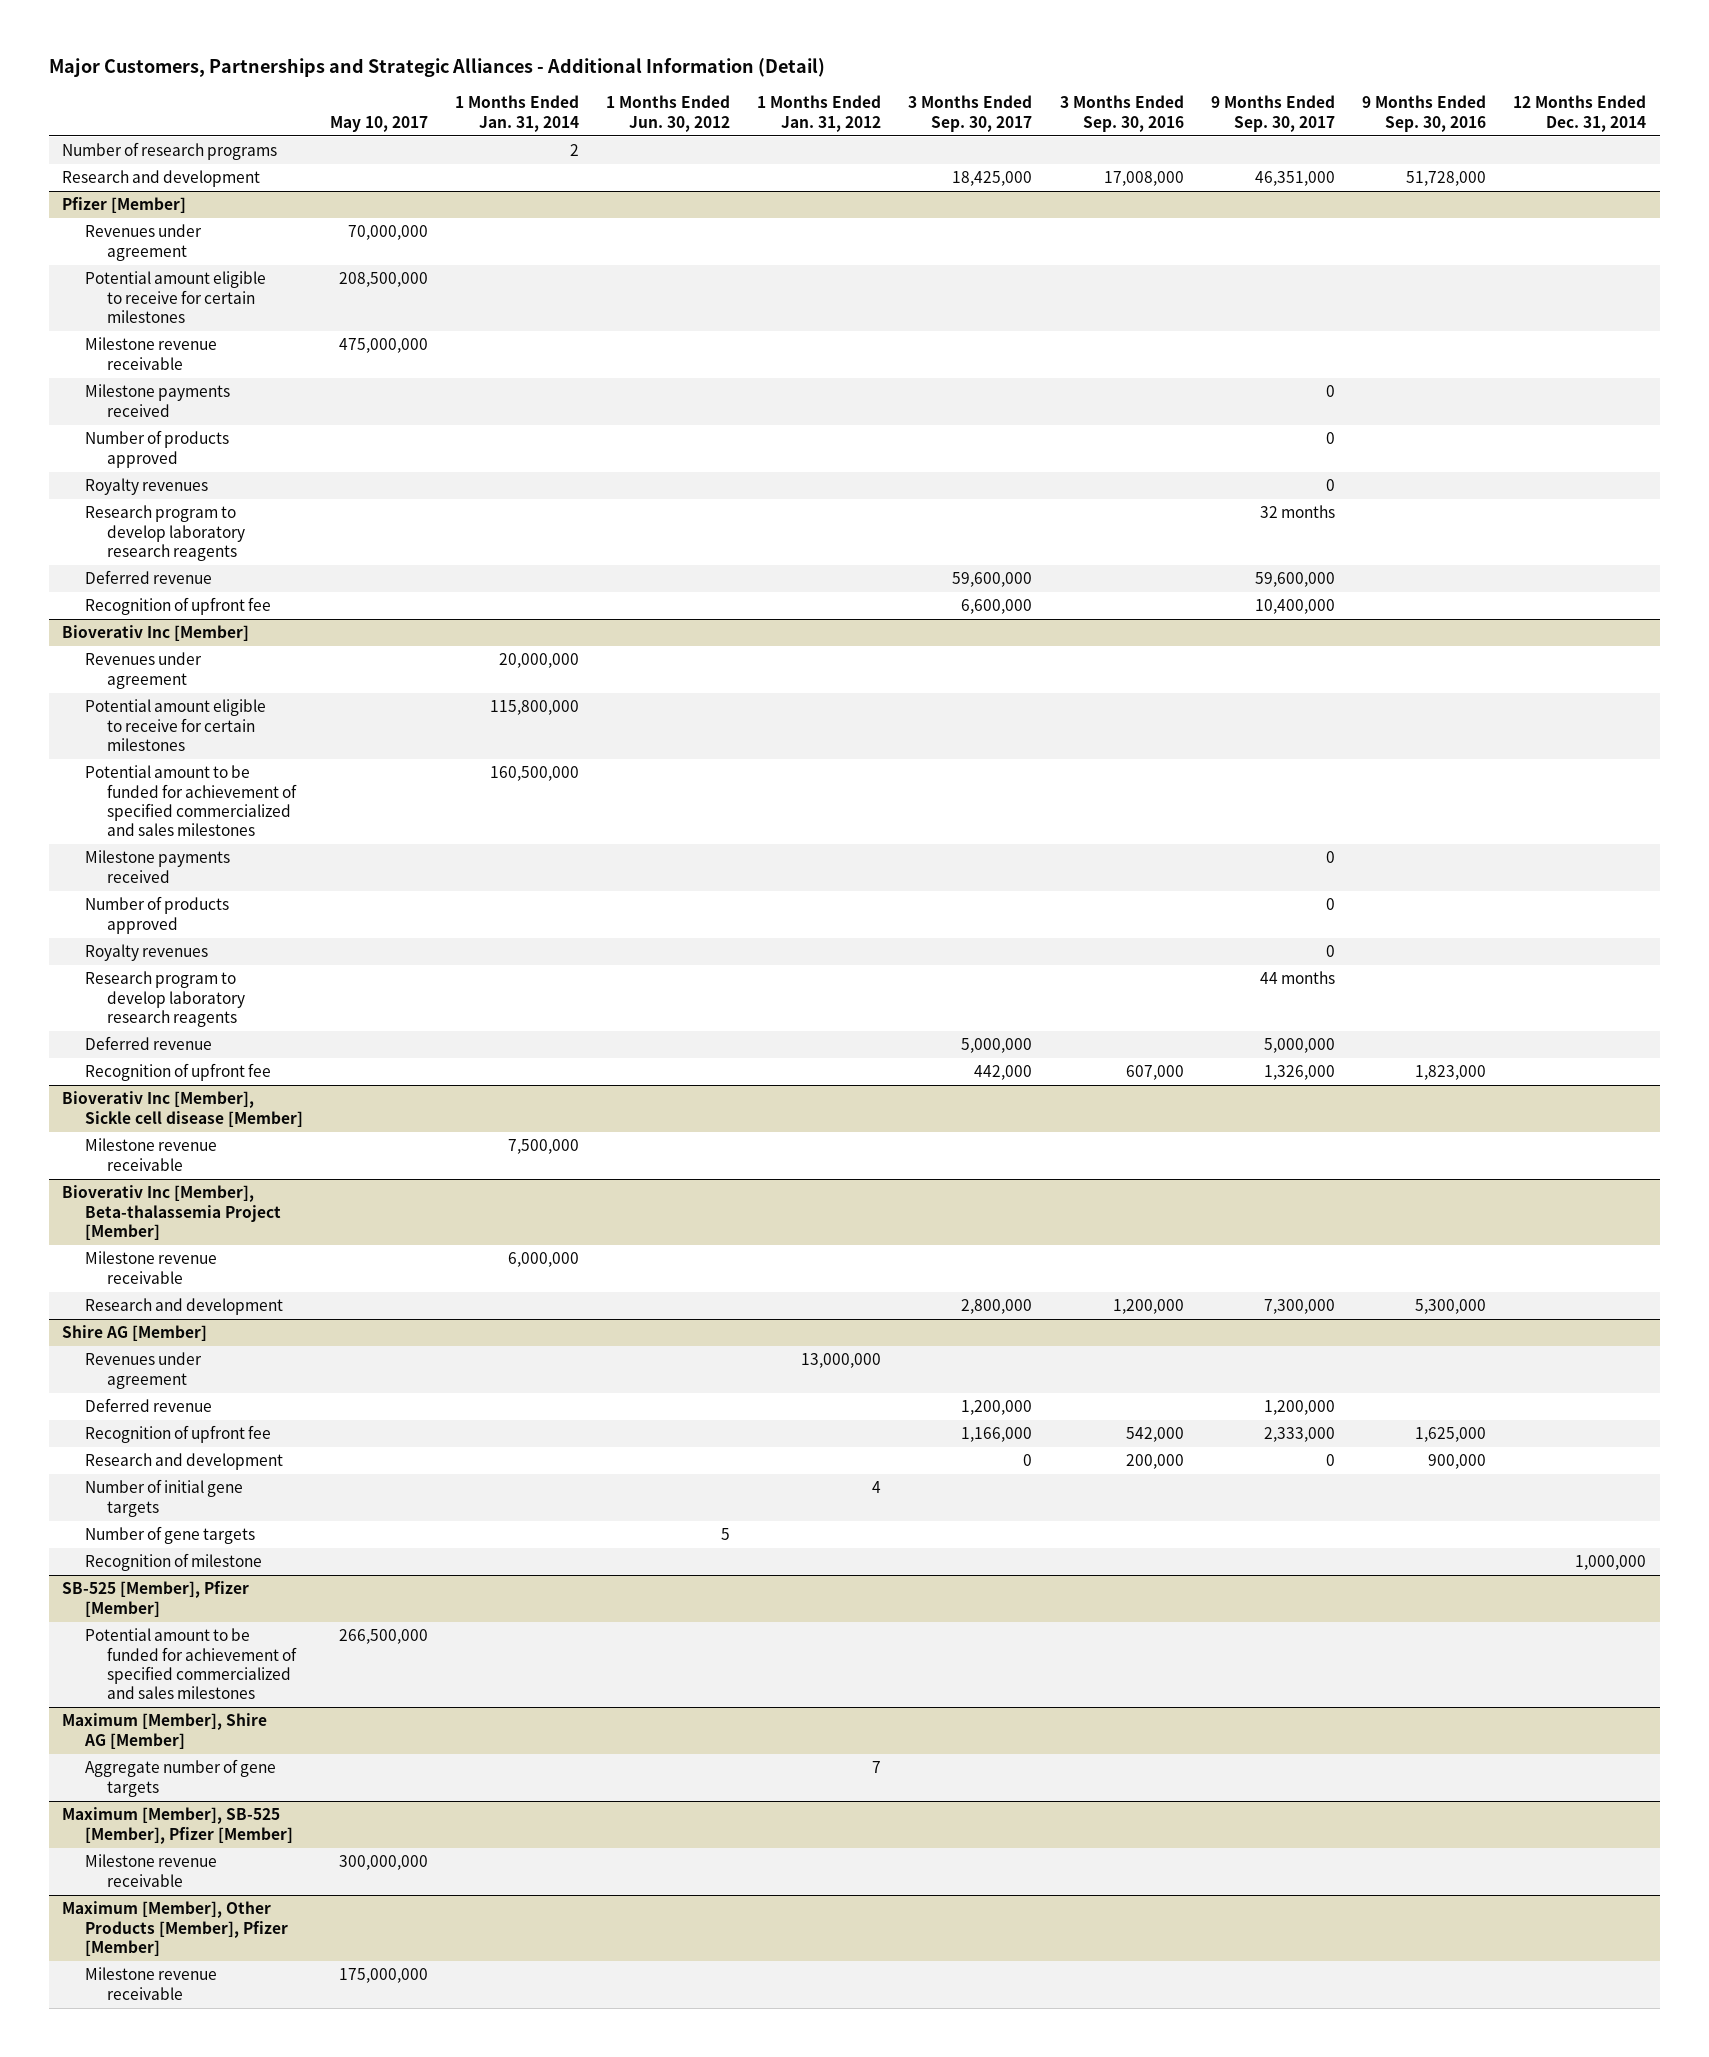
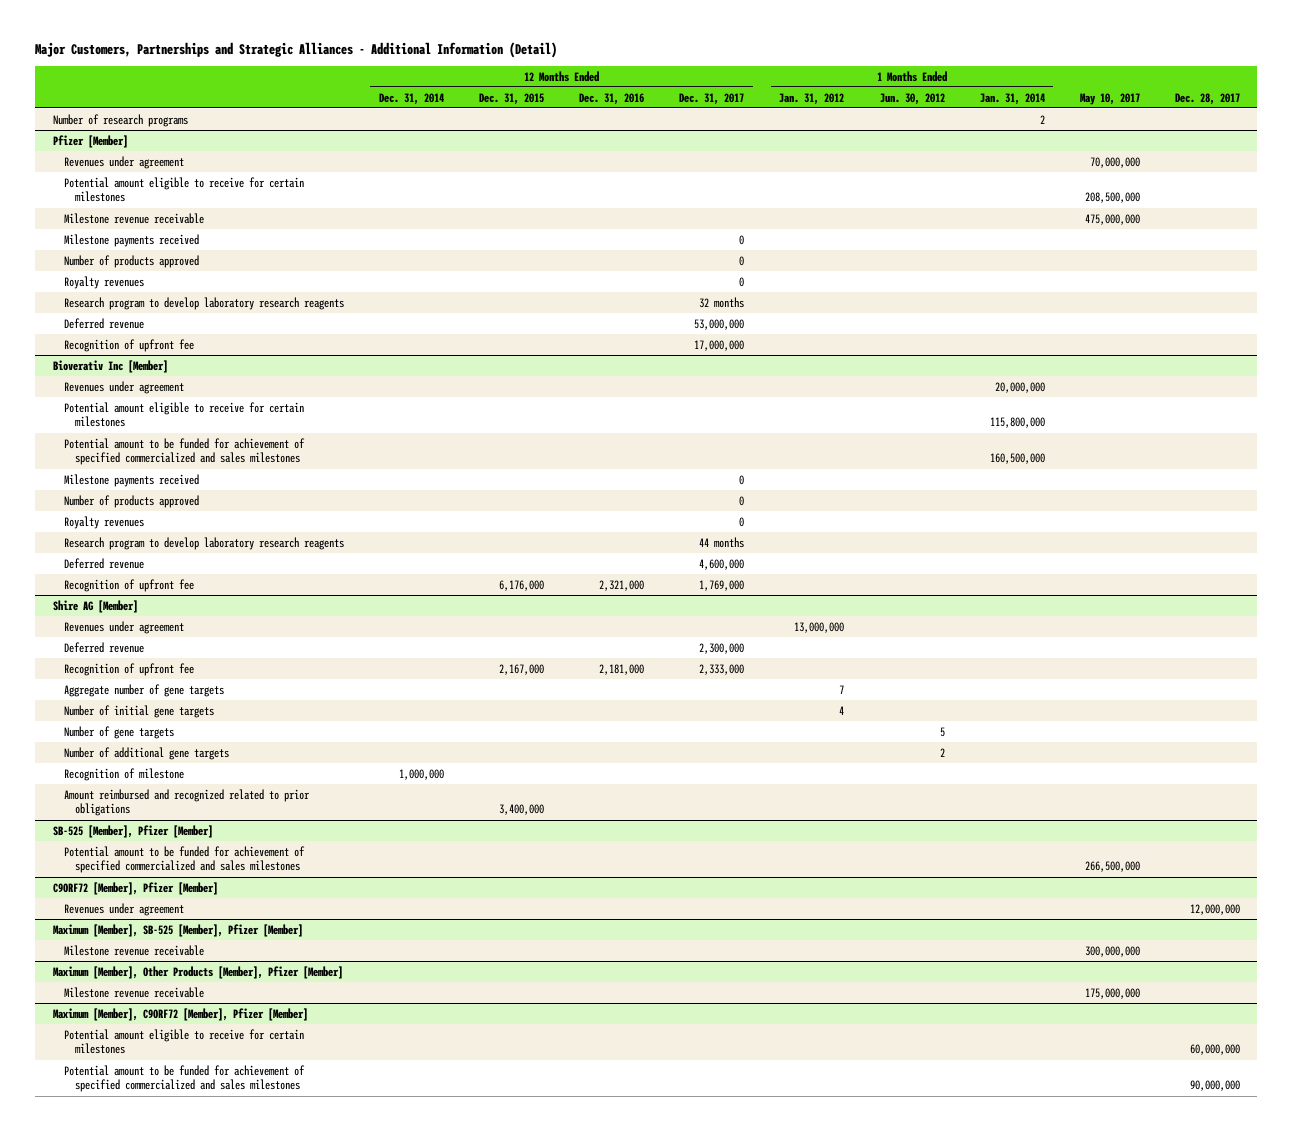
[908,95,1033,132] 3 Months Ended Sep. 30, 2017 -> none
[1059,95,1184,132] 3 Months Ended Sep. 30, 2016 -> none
[1210,95,1335,132] 9 Months Ended Sep. 30, 2017 -> none
[1361,95,1486,132] 9 Months Ended Sep. 30, 2016 -> none
none -> [479,92,545,105] Dec. 31, 2015
none -> [579,92,645,105] Dec. 31, 2016
none -> [679,92,745,105] Dec. 31, 2017
none -> [1174,92,1240,105] Dec. 28, 2017
[62,170,261,188] Research and development -> none
[62,1091,303,1127] Bioverativ Inc [Member], Sickle cell disease [Member] -> none
[84,1138,217,1171] Milestone revenue receivable -> none
[62,1185,281,1241] Bioverativ Inc [Member], Beta-thalassemia Project [Member] -> none
[84,1251,217,1284] Milestone revenue receivable -> none
[84,1298,283,1316] Research and development -> none
[84,1453,283,1471] Research and development -> none
none -> [64,683,225,697] Aggregate number of gene targets
none -> [64,746,230,760] Number of additional gene targets
none -> [64,788,311,817] Amount reimbursed and recognized related to prior obligations
[62,1713,268,1749] Maximum [Member], Shire AG [Member] -> none
[84,1759,276,1797] Aggregate number of gene targets -> none
none -> [52,881,218,895] C9ORF72 [Member], Pfizer [Member]
none -> [64,902,185,916] Revenues under agreement
none -> [52,1007,308,1021] Maximum [Member], C9ORF72 [Member], Pfizer [Member]
none -> [64,1028,305,1055] Potential amount eligible to receive for certain milestones
none -> [64,1064,306,1093] Potential amount to be funded for achievement of specified commercialized and sales milestones

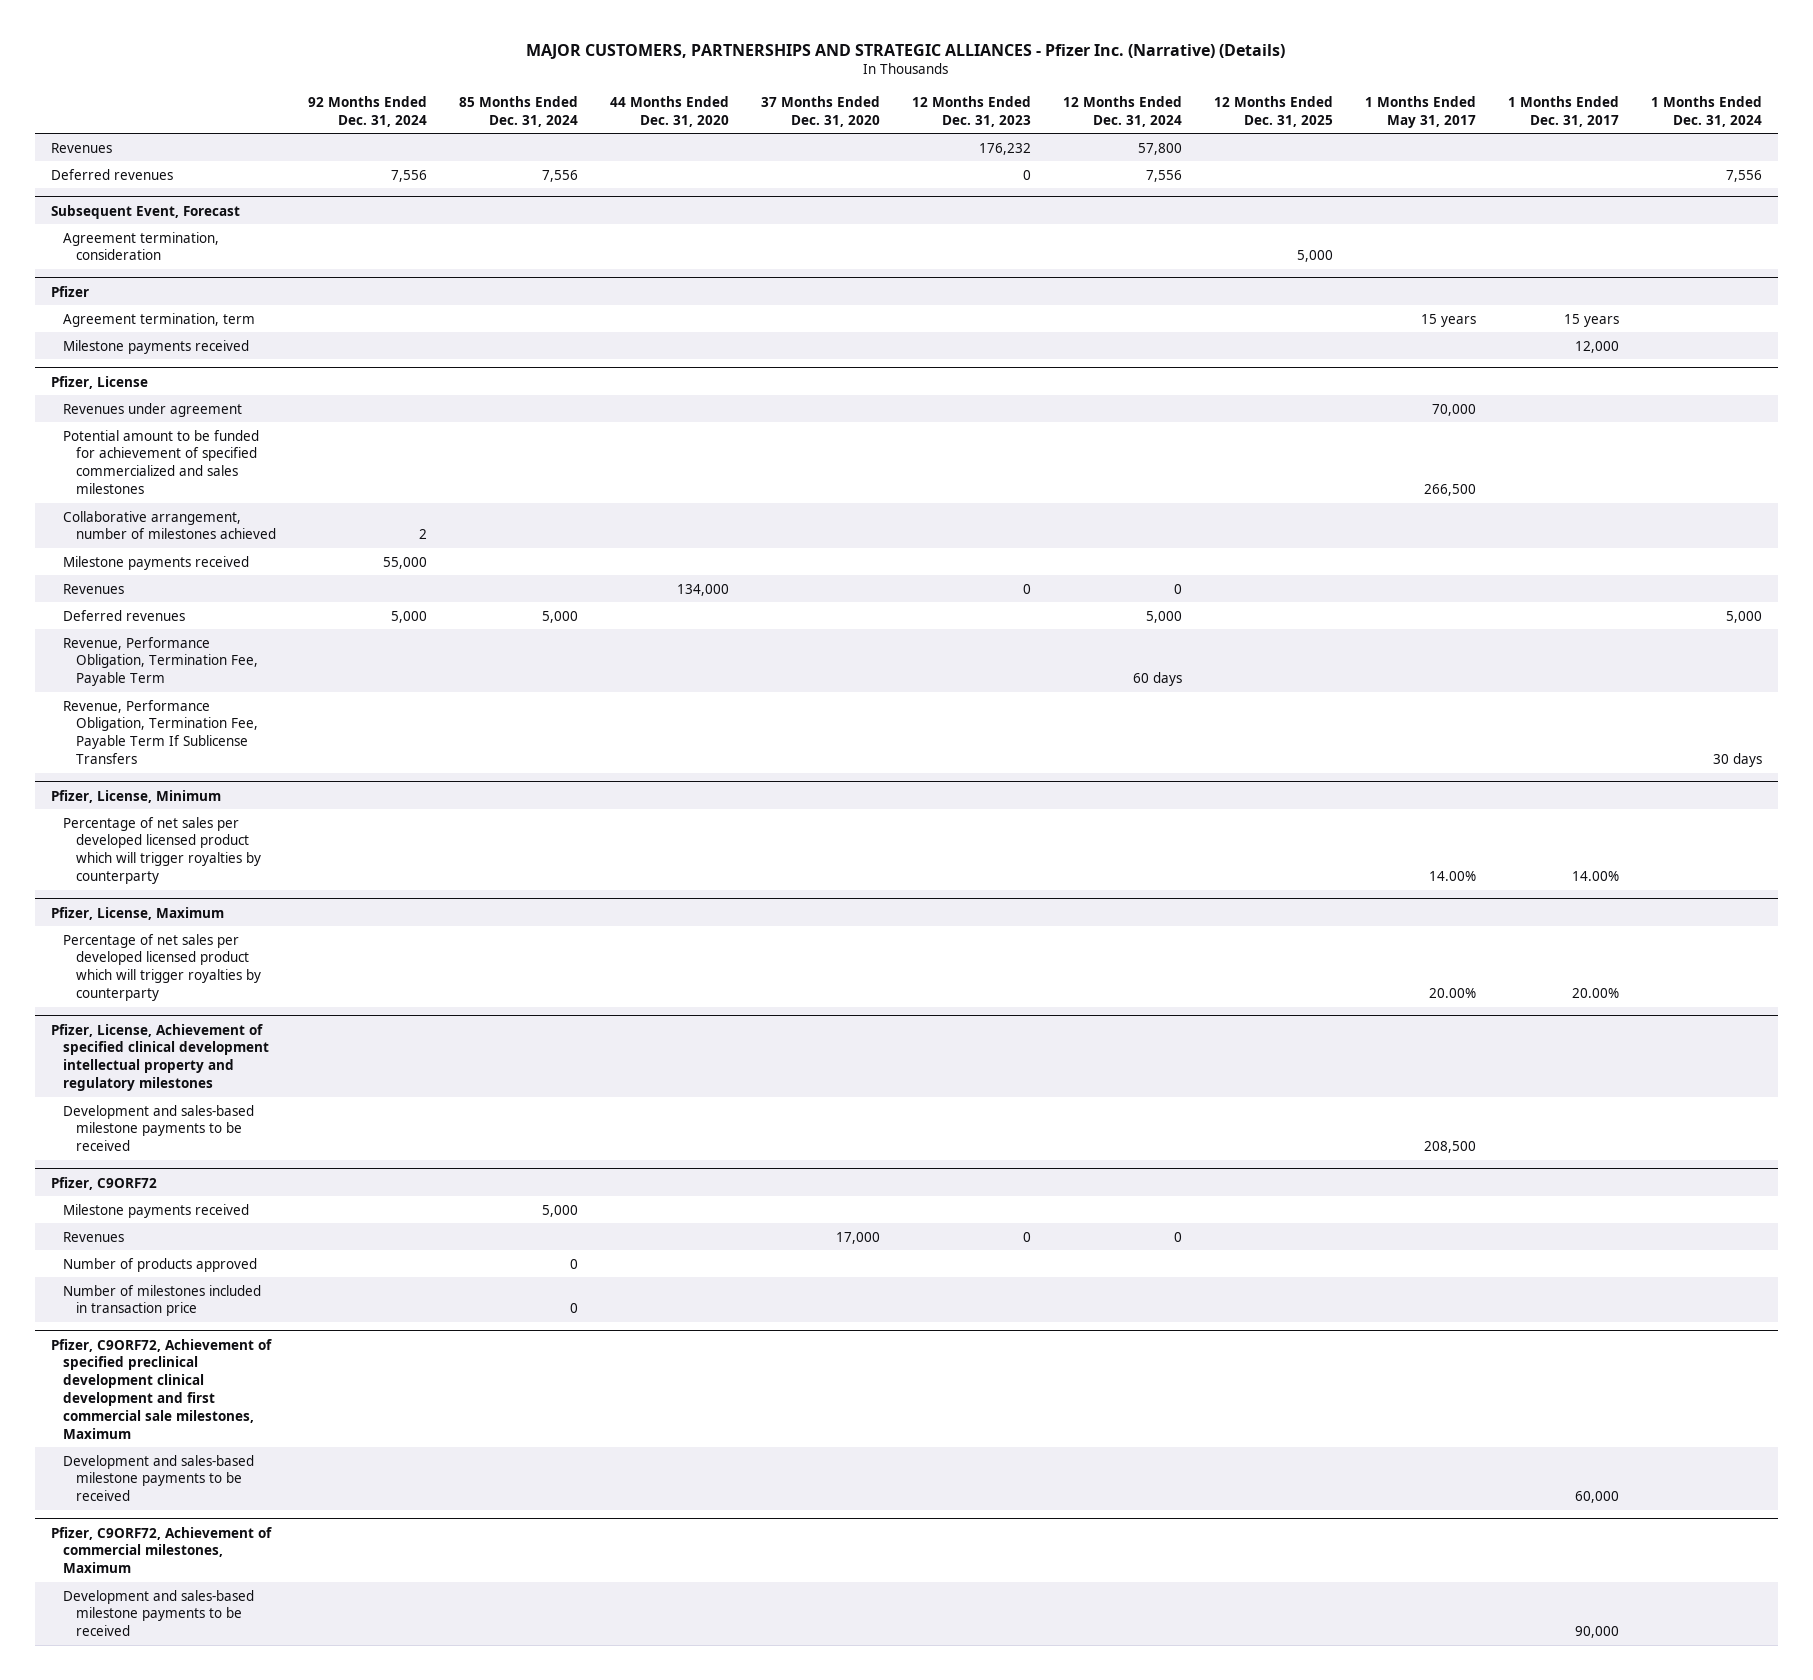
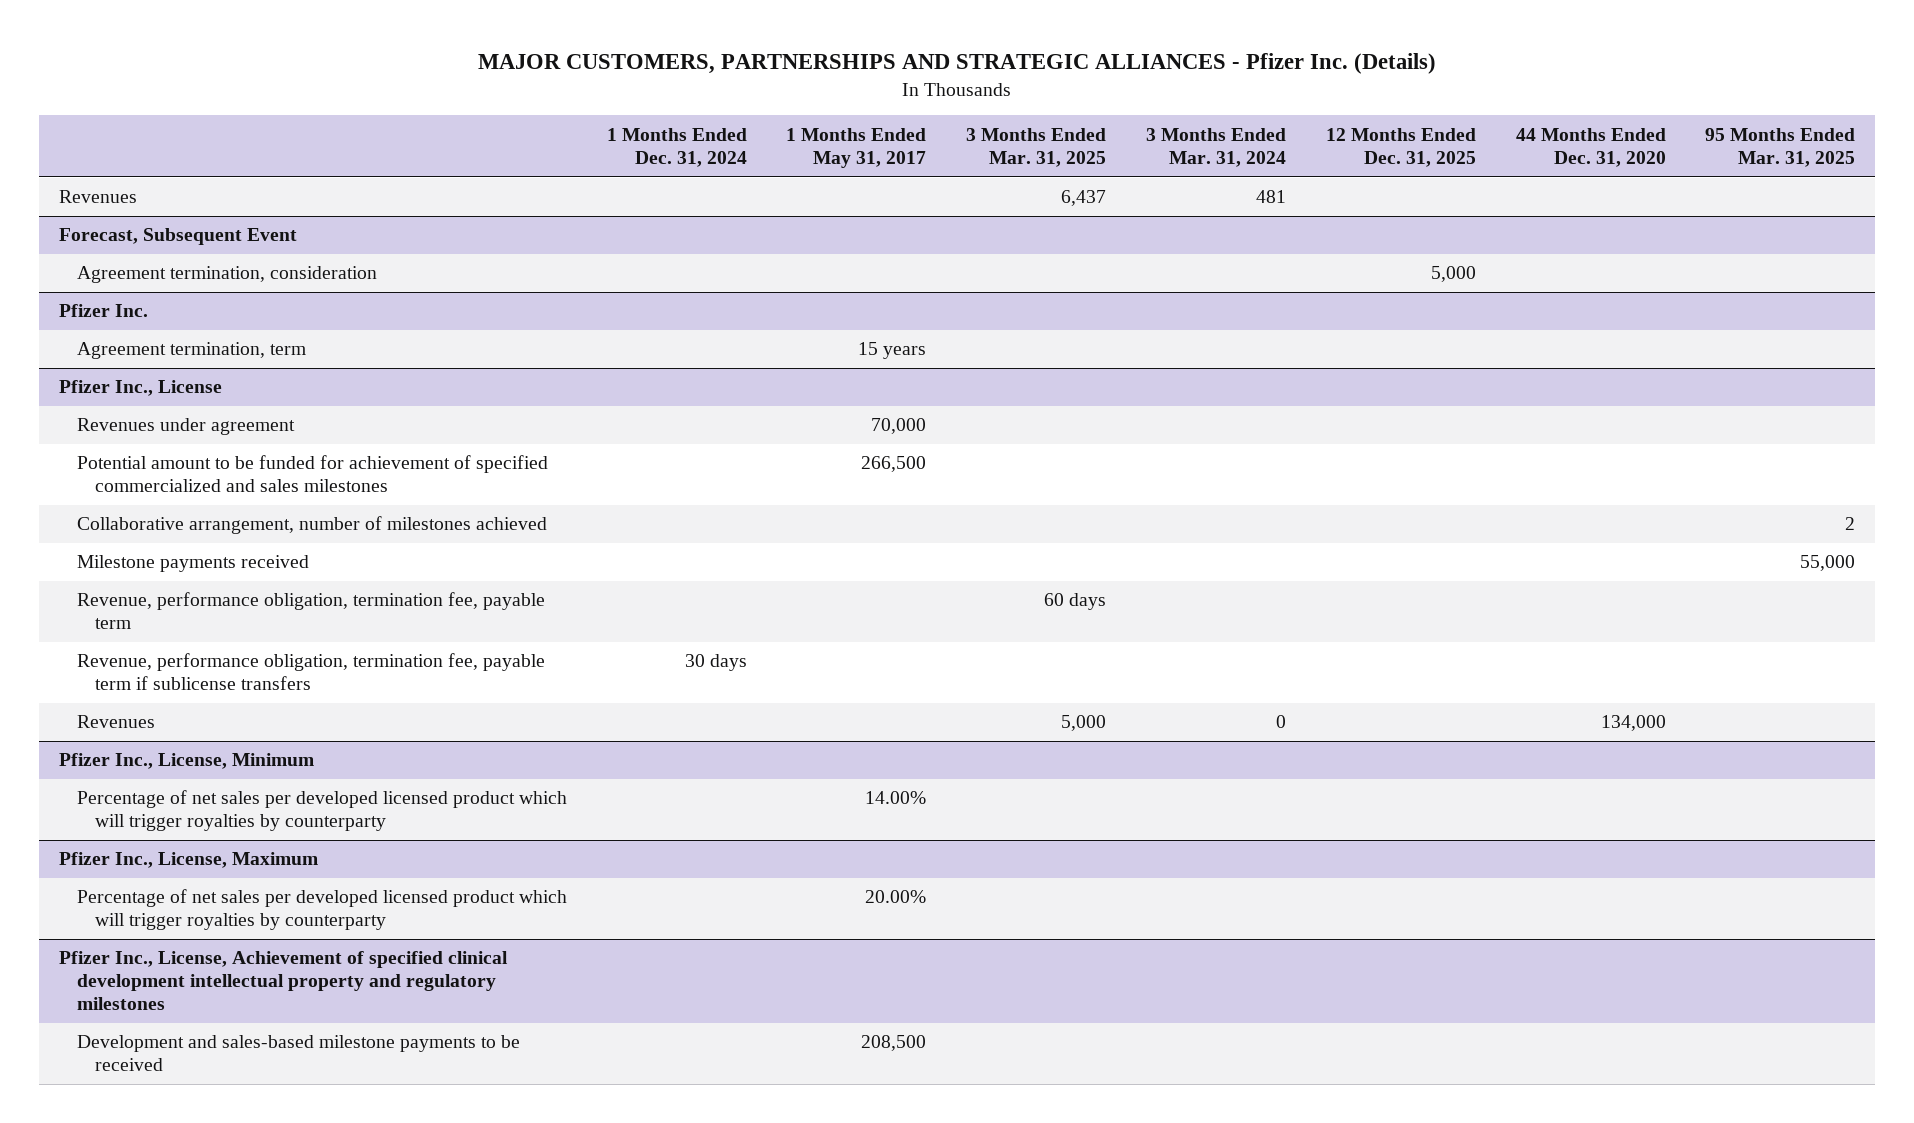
[526,43,1286,59] MAJOR CUSTOMERS, PARTNERSHIPS AND STRATEGIC ALLIANCES - Pfizer Inc. (Narrative) (Details) -> [478,53,1437,75] MAJOR CUSTOMERS, PARTNERSHIPS AND STRATEGIC ALLIANCES - Pfizer Inc. (Details)
[308,95,428,127] 92 Months Ended Dec. 31, 2024 -> none
[459,95,579,127] 85 Months Ended Dec. 31, 2024 -> none
[761,95,881,127] 37 Months Ended Dec. 31, 2020 -> none
[912,95,1032,127] 12 Months Ended Dec. 31, 2023 -> none
[1063,95,1183,127] 12 Months Ended Dec. 31, 2024 -> none
[1508,95,1620,127] 1 Months Ended Dec. 31, 2017 -> none
none -> [966,127,1107,167] 3 Months Ended Mar. 31, 2025
none -> [1146,127,1287,167] 3 Months Ended Mar. 31, 2024
none -> [1705,127,1856,167] 95 Months Ended Mar. 31, 2025
[50,168,173,180] Deferred revenues -> none
[50,204,240,219] Subsequent Event, Forecast -> [58,228,297,246] Forecast, Subsequent Event
[50,285,89,297] Pfizer -> [58,304,148,318] Pfizer Inc.
[63,339,250,354] Milestone payments received -> none
[50,375,148,389] Pfizer, License -> [58,380,222,397] Pfizer Inc., License
none -> [76,592,545,630] Revenue, performance obligation, termination fee, payable term
none -> [76,653,545,691] Revenue, performance obligation, termination fee, payable term if sublicense transfers
[63,609,186,621] Deferred revenues -> none
[63,636,259,687] Revenue, Performance Obligation, Termination Fee, Payable Term -> none
[63,699,259,765] Revenue, Performance Obligation, Termination Fee, Payable Term If Sublicense Transfers -> none
[50,789,221,803] Pfizer, License, Minimum -> [58,753,314,770] Pfizer Inc., License, Minimum
[50,906,224,920] Pfizer, License, Maximum -> [58,852,318,869] Pfizer Inc., License, Maximum
[50,1023,270,1091] Pfizer, License, Achievement of specified clinical development intellectual property and regulatory milestones -> [58,951,508,1011] Pfizer Inc., License, Achievement of specified clinical development intellectual property and regulatory milestones
[50,1176,157,1190] Pfizer, C9ORF72 -> none
[63,1203,250,1218] Milestone payments received -> none
[63,1231,125,1242] Revenues -> none
[63,1257,258,1272] Number of products approved -> none
[63,1284,262,1317] Number of milestones included in transaction price -> none
[50,1338,272,1439] Pfizer, C9ORF72, Achievement of specified preclinical development clinical development and first commercial sale milestones, Maximum -> none
[63,1454,255,1502] Development and sales-based milestone payments to be received -> none
[50,1526,272,1574] Pfizer, C9ORF72, Achievement of commercial milestones, Maximum -> none
[63,1589,255,1637] Development and sales-based milestone payments to be received -> none

